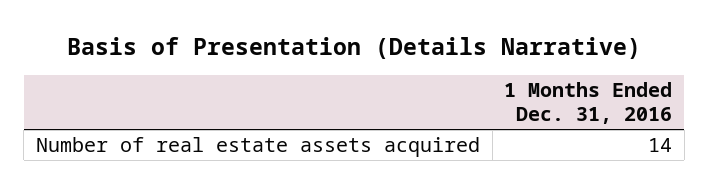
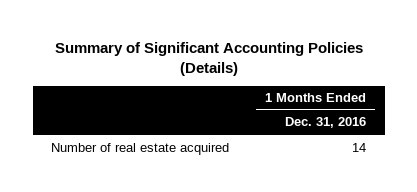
[67,36,642,59] Basis of Presentation (Details Narrative) -> [54,41,363,76] Summary of Significant Accounting Policies (Details)
[36,137,481,158] Number of real estate assets acquired -> [50,142,229,155] Number of real estate acquired

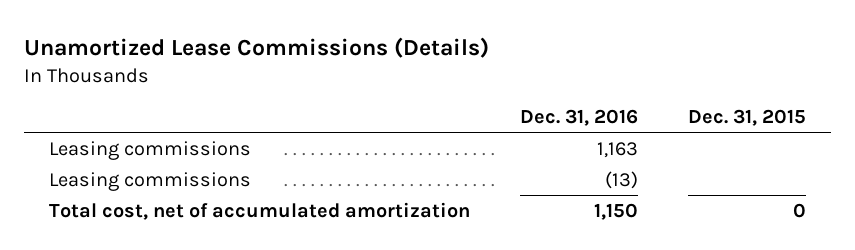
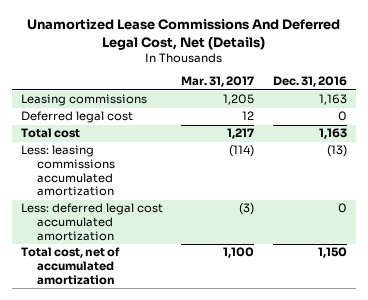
[24,37,490,59] Unamortized Lease Commissions (Details) -> [26,19,340,50] Unamortized Lease Commissions And Deferred Legal Cost, Net (Details)
[687,109,806,127] Dec. 31, 2015 -> none
none -> [181,76,255,88] Mar. 31, 2017
none -> [20,111,133,124] Deferred legal cost
none -> [20,128,80,139] Total cost
[49,171,252,191] Leasing commissions -> [20,145,116,197] Less: leasing commissions accumulated amortization
none -> [20,203,163,241] Less: deferred legal cost accumulated amortization

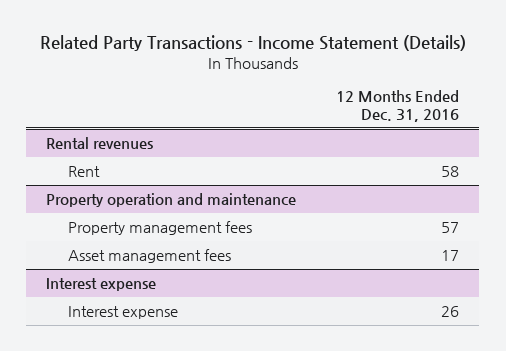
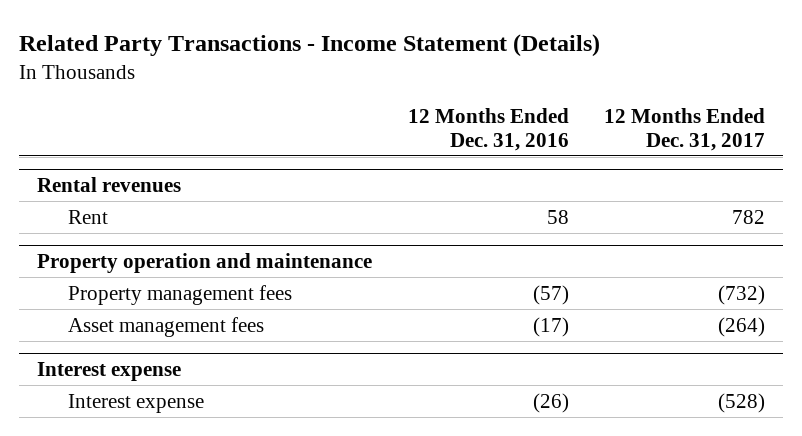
none -> [604,107,766,151] 12 Months Ended Dec. 31, 2017
[441,221,460,233] 57 -> [532,284,569,305] (57)
[441,249,460,261] 17 -> [532,316,569,337] (17)
[441,305,460,317] 26 -> [532,392,569,413] (26)

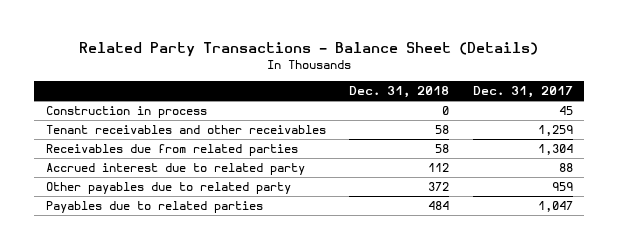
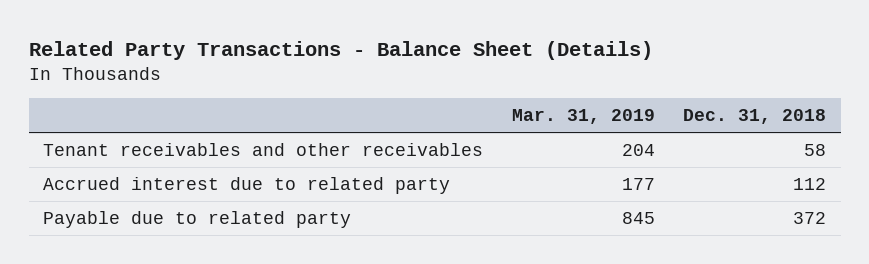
[472,85,573,98] Dec. 31, 2017 -> none
none -> [511,109,655,125] Mar. 31, 2019
[45,106,207,119] Construction in process -> none
[45,144,298,157] Receivables due from related parties -> none
[45,201,263,214] Payables due to related parties -> none
[45,182,291,195] Other payables due to related party -> [42,210,351,228] Payable due to related party

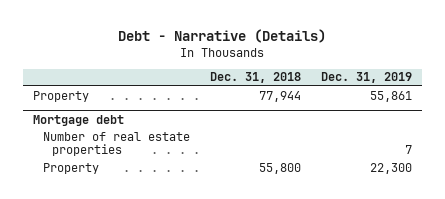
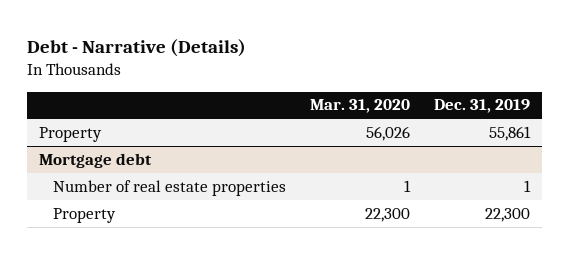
[209,72,301,84] Dec. 31, 2018 -> none
none -> [309,99,410,114] Mar. 31, 2020
[404,145,412,155] 7 -> [523,179,531,192] 1

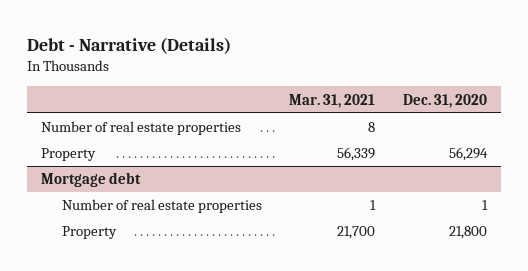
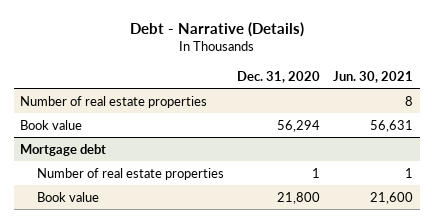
[289,93,376,108] Mar. 31, 2021 -> none
none -> [333,70,414,83] Jun. 30, 2021
[40,148,96,162] Property -> [20,119,83,130] Book value
[61,226,117,240] Property -> [36,191,99,202] Book value

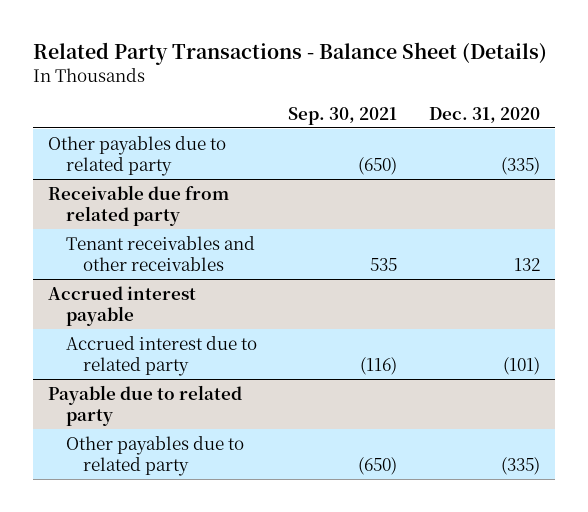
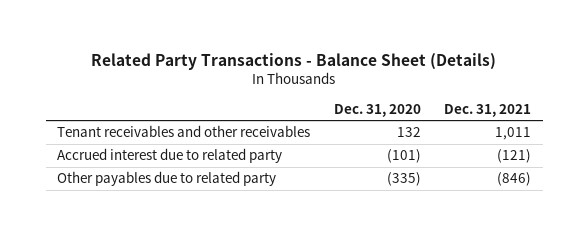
[288,106,398,125] Sep. 30, 2021 -> none
none -> [444,103,532,117] Dec. 31, 2021
[48,135,227,176] Other payables due to related party -> none
[48,184,230,226] Receivable due from related party -> none
[48,285,197,326] Accrued interest payable -> none
[48,384,243,426] Payable due to related party -> none

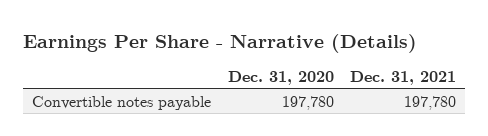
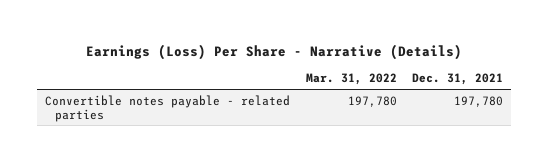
[23,34,418,54] Earnings Per Share - Narrative (Details) -> [86,43,463,60] Earnings (Loss) Per Share - Narrative (Details)
[227,70,334,85] Dec. 31, 2020 -> none
none -> [305,73,397,86] Mar. 31, 2022
[31,95,211,110] Convertible notes payable -> [45,94,291,122] Convertible notes payable - related parties

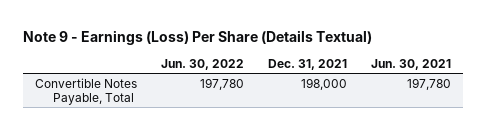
[86,43,463,60] Earnings (Loss) Per Share - Narrative (Details) -> [23,30,373,46] Note 9 - Earnings (Loss) Per Share (Details Textual)
[305,73,397,86] Mar. 31, 2022 -> none
none -> [161,59,245,71] Jun. 30, 2022
none -> [371,59,452,71] Jun. 30, 2021
[45,94,291,122] Convertible notes payable - related parties -> [35,77,138,106] Convertible Notes Payable, Total
[454,95,504,107] 197,780 -> [301,77,348,90] 198,000

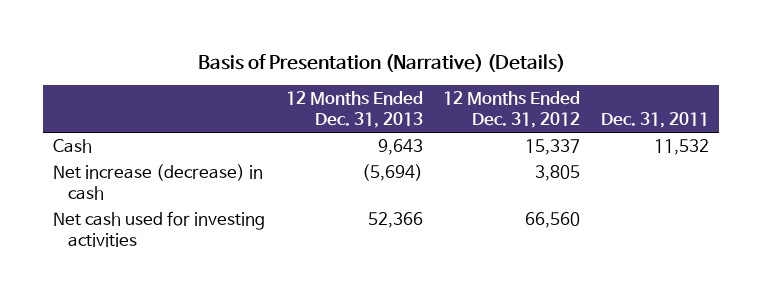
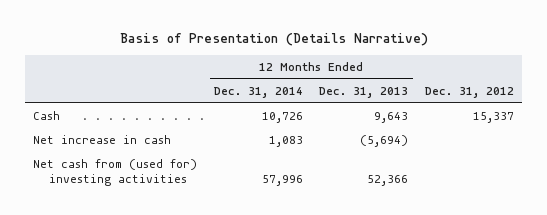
[198,53,566,72] Basis of Presentation (Narrative) (Details) -> [119,33,428,47] Basis of Presentation (Details Narrative)
[443,90,581,129] 12 Months Ended Dec. 31, 2012 -> none
[600,112,709,129] Dec. 31, 2011 -> none
none -> [213,87,303,99] Dec. 31, 2014
none -> [425,87,515,99] Dec. 31, 2012
[53,163,264,201] Net increase (decrease) in cash -> [33,135,172,145] Net increase in cash
[53,210,266,248] Net cash used for investing activities -> [33,159,198,186] Net cash from (used for) investing activities

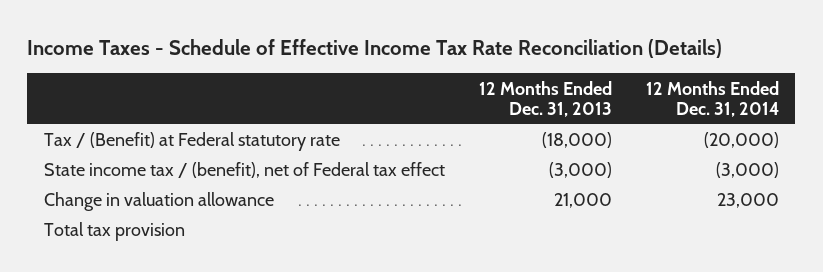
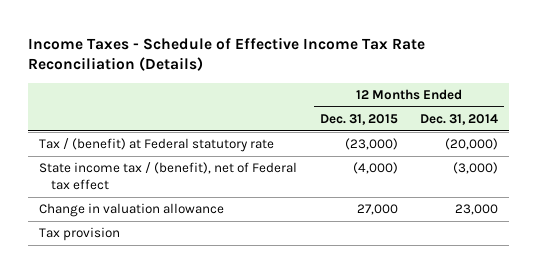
[478,80,612,118] 12 Months Ended Dec. 31, 2013 -> none
none -> [319,114,398,126] Dec. 31, 2015
[44,132,341,152] Tax / (Benefit) at Federal statutory rate -> [39,138,275,153] Tax / (benefit) at Federal statutory rate
[44,222,186,242] Total tax provision -> [39,227,121,242] Tax provision

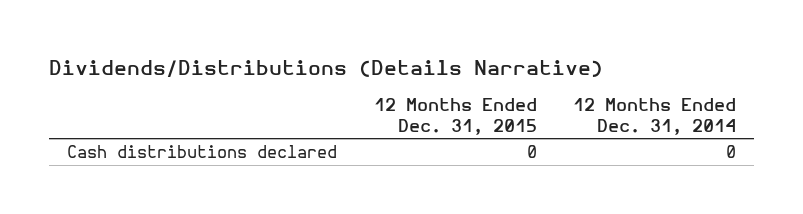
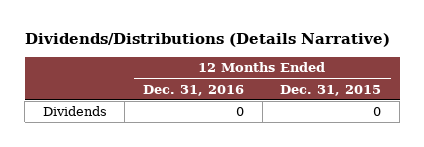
[572,98,736,135] 12 Months Ended Dec. 31, 2014 -> none
none -> [143,84,245,96] Dec. 31, 2016
[67,145,338,159] Cash distributions declared -> [42,106,107,117] Dividends

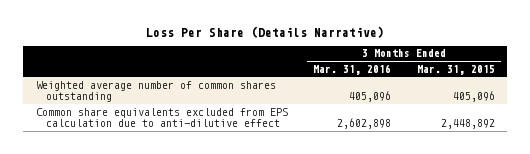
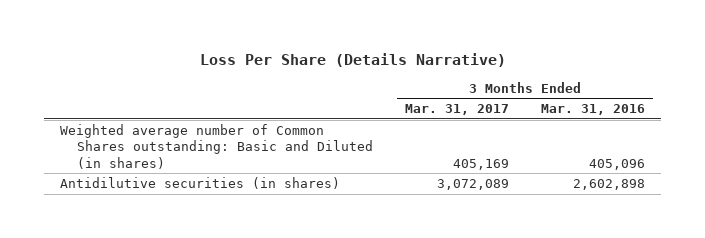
[416,64,495,75] Mar. 31, 2015 -> none
none -> [405,104,510,116] Mar. 31, 2017
[35,80,276,103] Weighted average number of common shares outstanding -> [60,124,374,169] Weighted average number of Common Shares outstanding: Basic and Diluted (in shares)
[35,107,288,128] Common share equivalents excluded from EPS calculation due to anti-dilutive effect -> [60,177,341,190] Antidilutive securities (in shares)

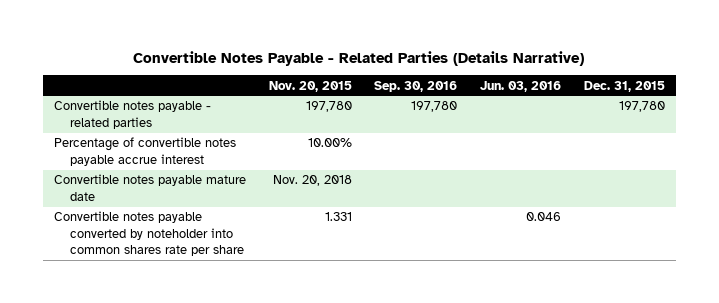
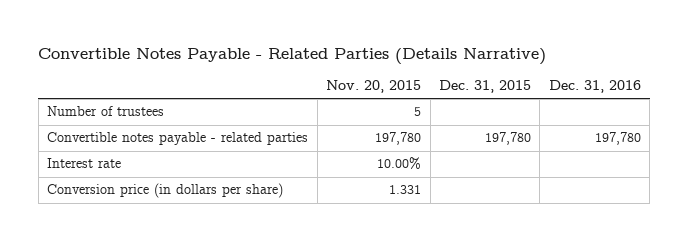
[374,80,458,92] Sep. 30, 2016 -> none
[480,80,562,92] Jun. 03, 2016 -> none
none -> [548,80,641,94] Dec. 31, 2016
none -> [47,106,165,117] Number of trustees
[53,174,246,201] Convertible notes payable mature date -> none
[53,137,236,166] Percentage of convertible notes payable accrue interest -> [47,158,122,169] Interest rate
[53,211,245,257] Convertible notes payable converted by noteholder into common shares rate per share -> [47,183,284,199] Conversion price (in dollars per share)

